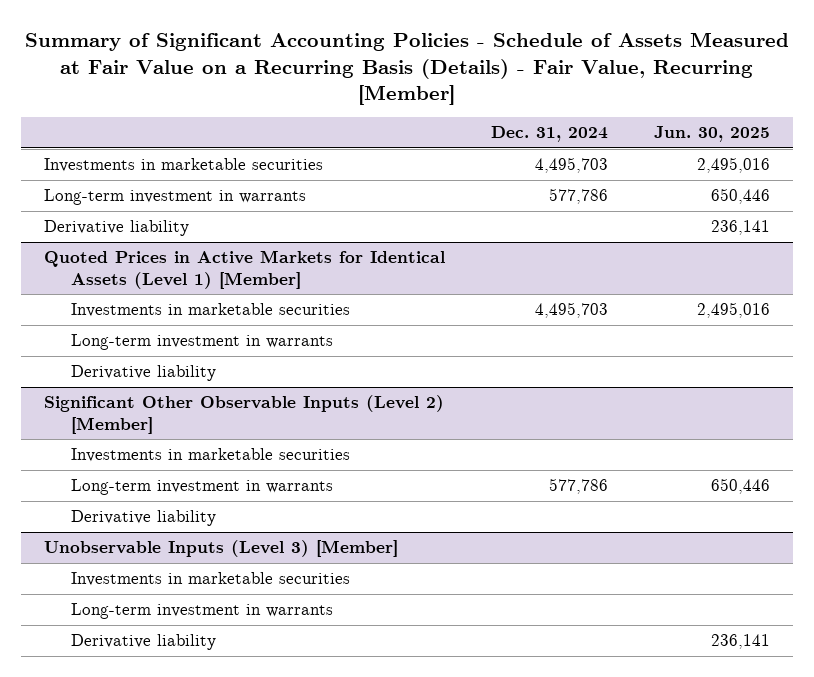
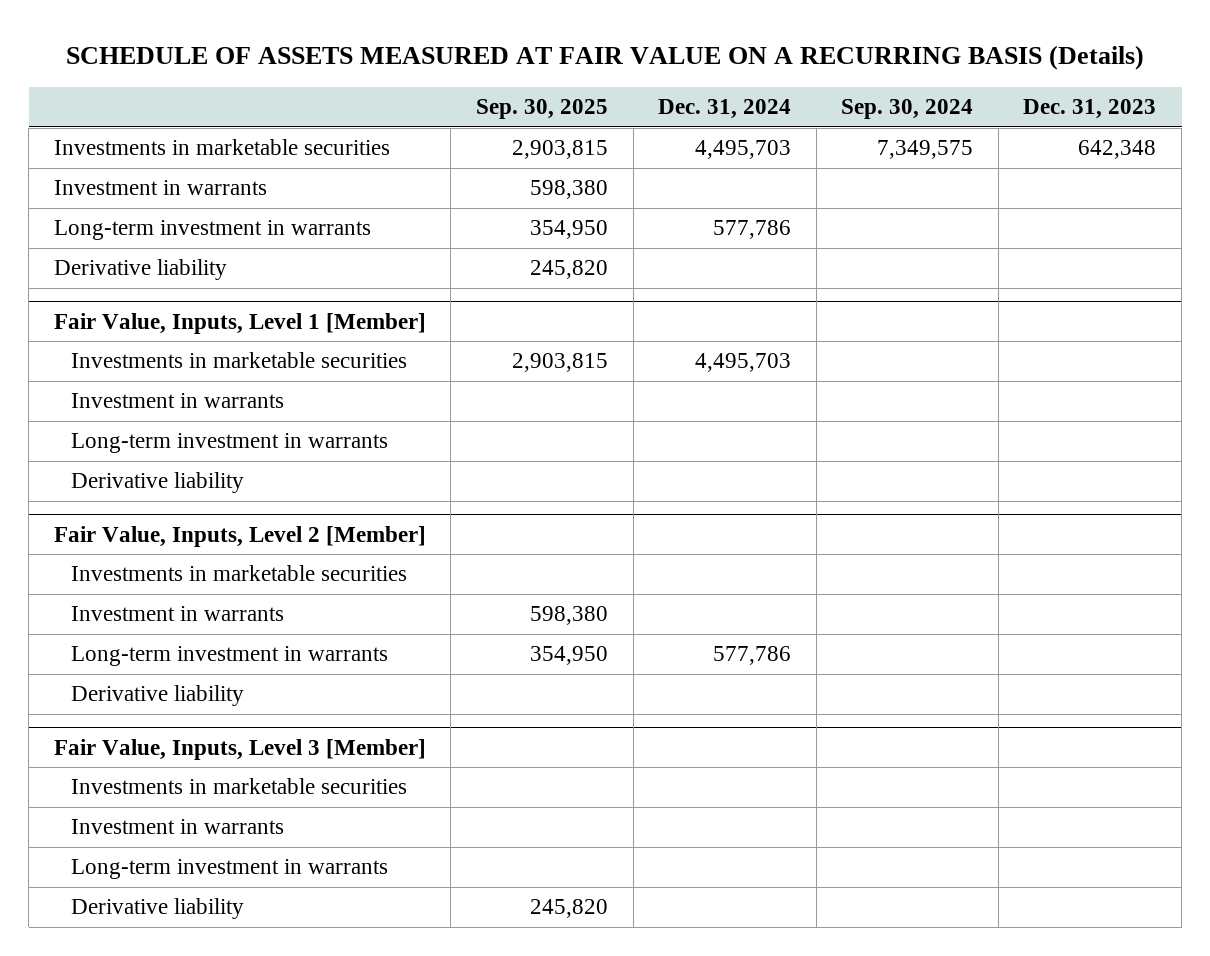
[24,32,789,106] Summary of Significant Accounting Policies - Schedule of Assets Measured at Fair Value on a Recurring Basis (Details) - Fair Value, Recurring [Member] -> [66,45,1145,71] SCHEDULE OF ASSETS MEASURED AT FAIR VALUE ON A RECURRING BASIS (Details)
[653,126,770,143] Jun. 30, 2025 -> none
none -> [476,99,609,120] Sep. 30, 2025
none -> [841,99,974,120] Sep. 30, 2024
none -> [1023,99,1157,120] Dec. 31, 2023
none -> [53,180,267,196] Investment in warrants
[43,250,445,289] Quoted Prices in Active Markets for Identical Assets (Level 1) [Member] -> [53,312,426,334] Fair Value, Inputs, Level 1 [Member]
none -> [70,393,284,409] Investment in warrants
[43,395,444,434] Significant Other Observable Inputs (Level 2) [Member] -> [53,525,426,547] Fair Value, Inputs, Level 2 [Member]
none -> [70,606,284,622] Investment in warrants
[43,540,398,558] Unobservable Inputs (Level 3) [Member] -> [53,738,426,760] Fair Value, Inputs, Level 3 [Member]
none -> [70,819,284,835] Investment in warrants

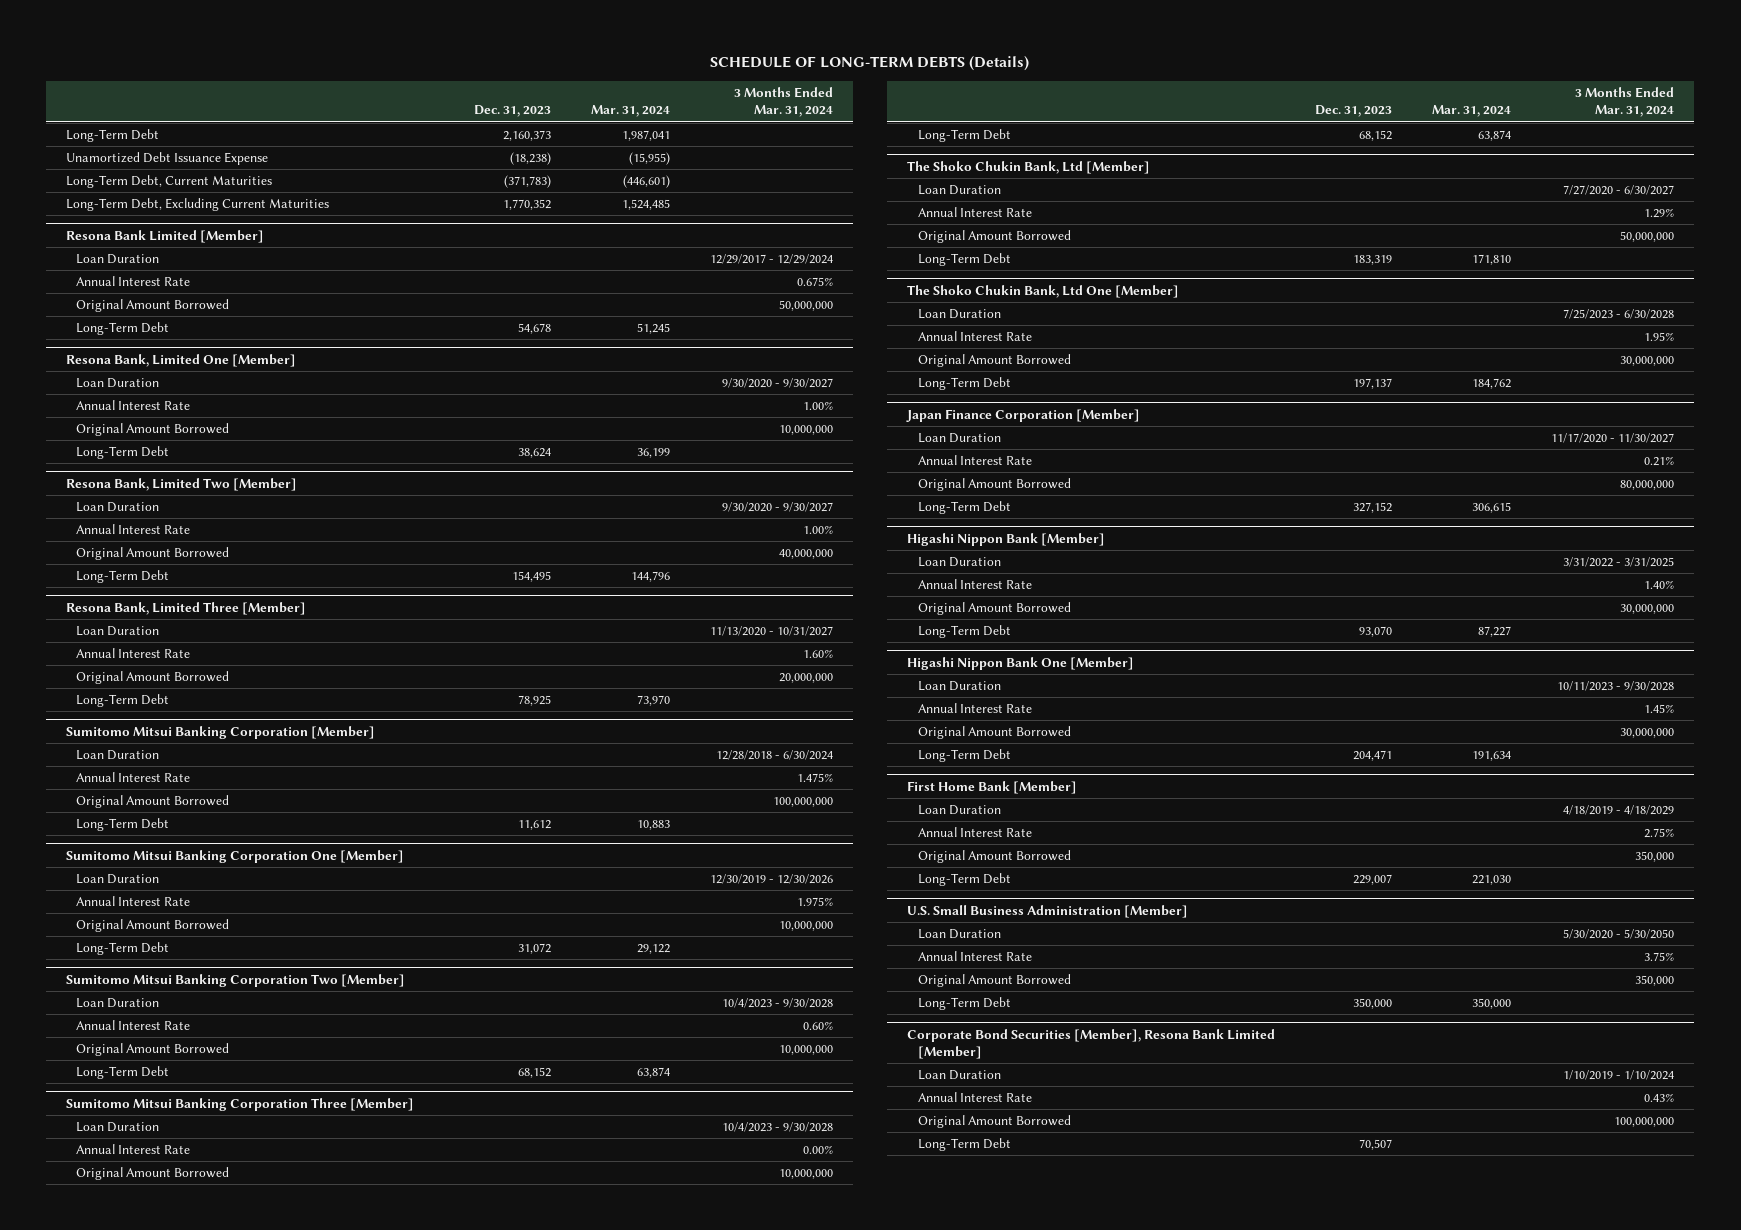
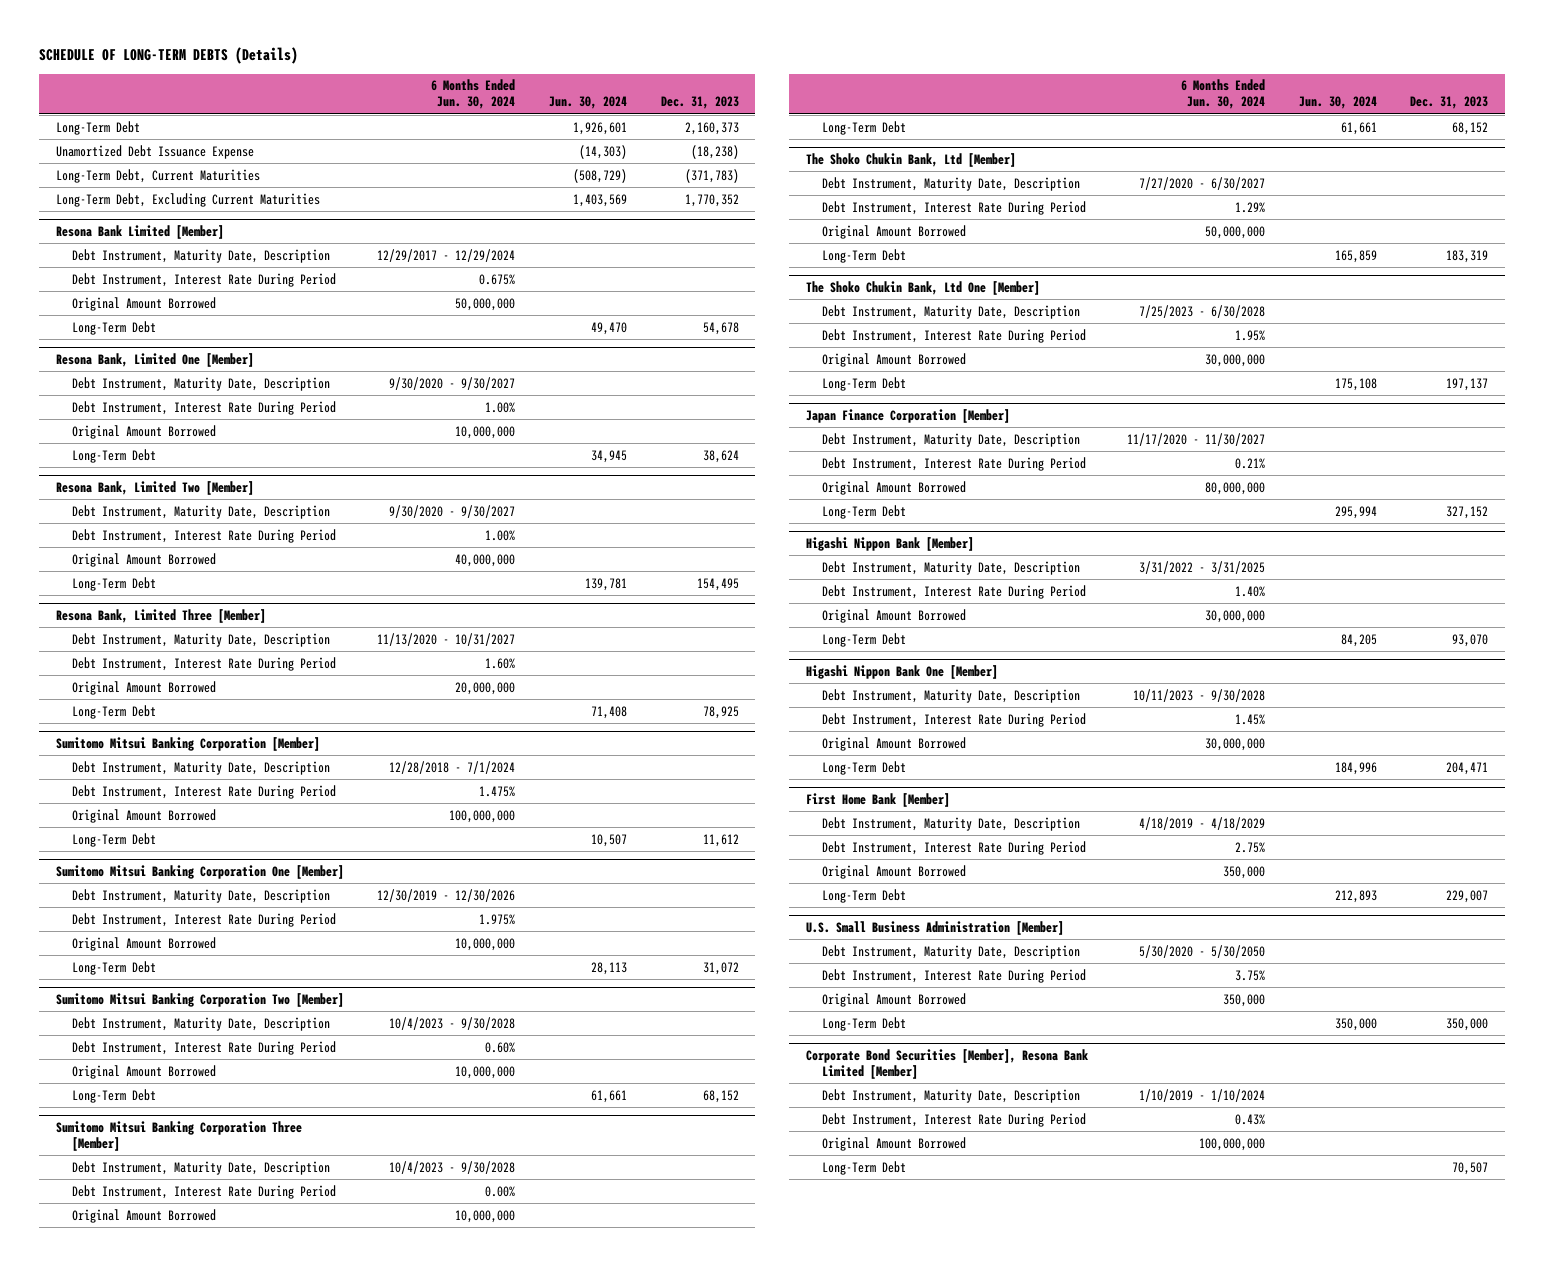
[591,105,671,118] Mar. 31, 2024 -> none
[734,86,834,118] 3 Months Ended Mar. 31, 2024 -> none
none -> [431,79,516,110] 6 Months Ended Jun. 30, 2024
none -> [549,96,628,110] Jun. 30, 2024
[76,254,160,265] Loan Duration -> [72,248,331,263] Debt Instrument, Maturity Date, Description
[76,276,191,287] Annual Interest Rate -> [72,272,337,287] Debt Instrument, Interest Rate During Period
[76,378,160,389] Loan Duration -> [72,376,331,391] Debt Instrument, Maturity Date, Description
[76,400,191,411] Annual Interest Rate -> [72,400,337,415] Debt Instrument, Interest Rate During Period
[76,502,160,513] Loan Duration -> [72,504,331,519] Debt Instrument, Maturity Date, Description
[76,524,191,535] Annual Interest Rate -> [72,528,337,543] Debt Instrument, Interest Rate During Period
[76,626,160,637] Loan Duration -> [72,632,331,647] Debt Instrument, Maturity Date, Description
[76,648,191,659] Annual Interest Rate -> [72,656,337,671] Debt Instrument, Interest Rate During Period
[76,750,160,761] Loan Duration -> [72,760,331,775] Debt Instrument, Maturity Date, Description
[76,772,191,783] Annual Interest Rate -> [72,784,337,799] Debt Instrument, Interest Rate During Period
[76,874,160,885] Loan Duration -> [72,888,331,903] Debt Instrument, Maturity Date, Description
[76,896,191,907] Annual Interest Rate -> [72,912,337,927] Debt Instrument, Interest Rate During Period
[76,998,160,1009] Loan Duration -> [72,1016,331,1031] Debt Instrument, Maturity Date, Description
[76,1020,191,1031] Annual Interest Rate -> [72,1040,337,1055] Debt Instrument, Interest Rate During Period
[76,1122,160,1133] Loan Duration -> [72,1160,331,1175] Debt Instrument, Maturity Date, Description
[76,1144,191,1155] Annual Interest Rate -> [72,1184,337,1199] Debt Instrument, Interest Rate During Period
[917,185,1001,196] Loan Duration -> [821,176,1080,191] Debt Instrument, Maturity Date, Description
[917,207,1032,218] Annual Interest Rate -> [821,200,1086,215] Debt Instrument, Interest Rate During Period
[917,309,1001,320] Loan Duration -> [821,304,1080,319] Debt Instrument, Maturity Date, Description
[917,331,1032,342] Annual Interest Rate -> [821,328,1086,343] Debt Instrument, Interest Rate During Period
[917,433,1001,444] Loan Duration -> [821,432,1080,447] Debt Instrument, Maturity Date, Description
[917,455,1032,466] Annual Interest Rate -> [821,456,1086,471] Debt Instrument, Interest Rate During Period
[917,557,1001,568] Loan Duration -> [821,560,1080,575] Debt Instrument, Maturity Date, Description
[917,579,1032,590] Annual Interest Rate -> [821,584,1086,599] Debt Instrument, Interest Rate During Period
[917,681,1001,692] Loan Duration -> [821,688,1080,703] Debt Instrument, Maturity Date, Description
[917,703,1032,714] Annual Interest Rate -> [821,712,1086,727] Debt Instrument, Interest Rate During Period
[917,805,1001,816] Loan Duration -> [821,816,1080,831] Debt Instrument, Maturity Date, Description
[917,827,1032,838] Annual Interest Rate -> [821,840,1086,855] Debt Instrument, Interest Rate During Period
[917,929,1001,940] Loan Duration -> [821,944,1080,959] Debt Instrument, Maturity Date, Description
[917,951,1032,962] Annual Interest Rate -> [821,968,1086,983] Debt Instrument, Interest Rate During Period
[917,1070,1001,1081] Loan Duration -> [821,1088,1080,1103] Debt Instrument, Maturity Date, Description
[917,1092,1032,1103] Annual Interest Rate -> [821,1112,1086,1127] Debt Instrument, Interest Rate During Period

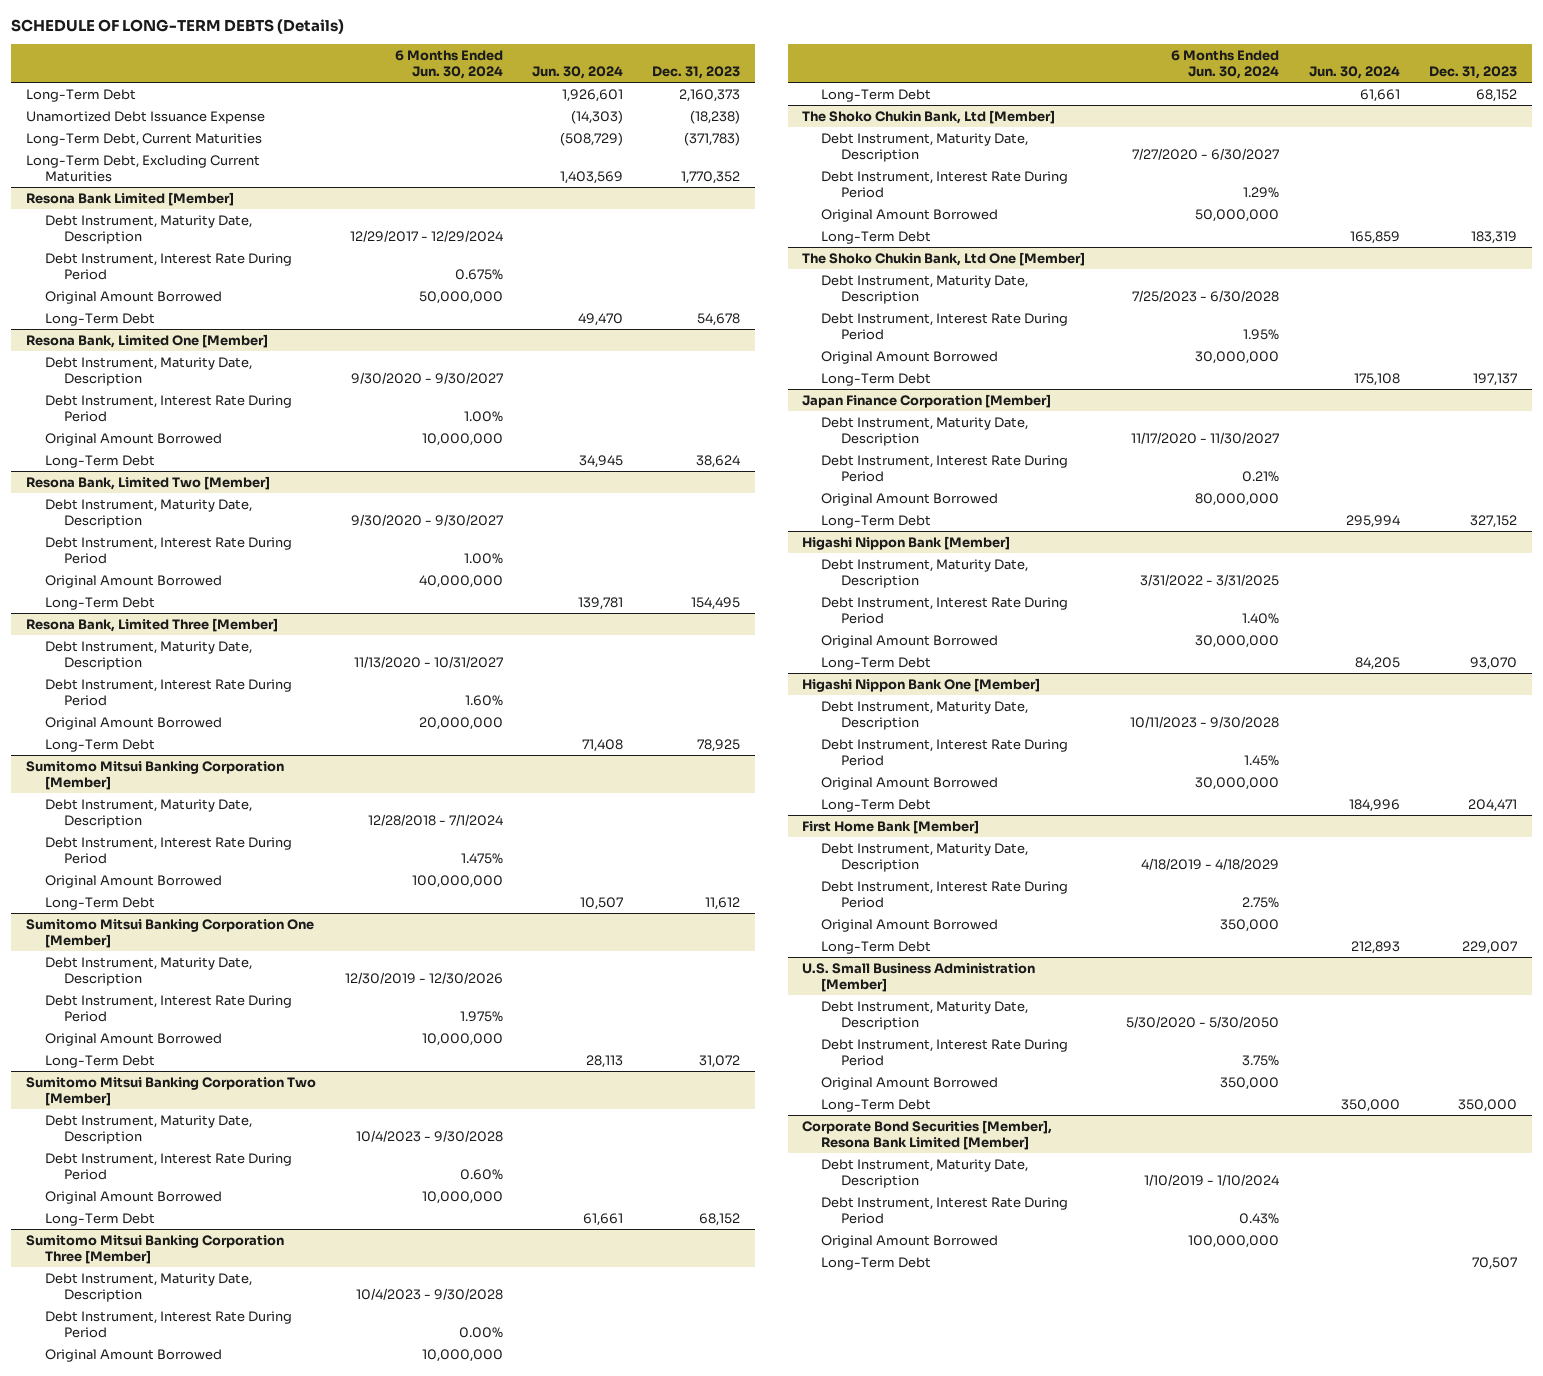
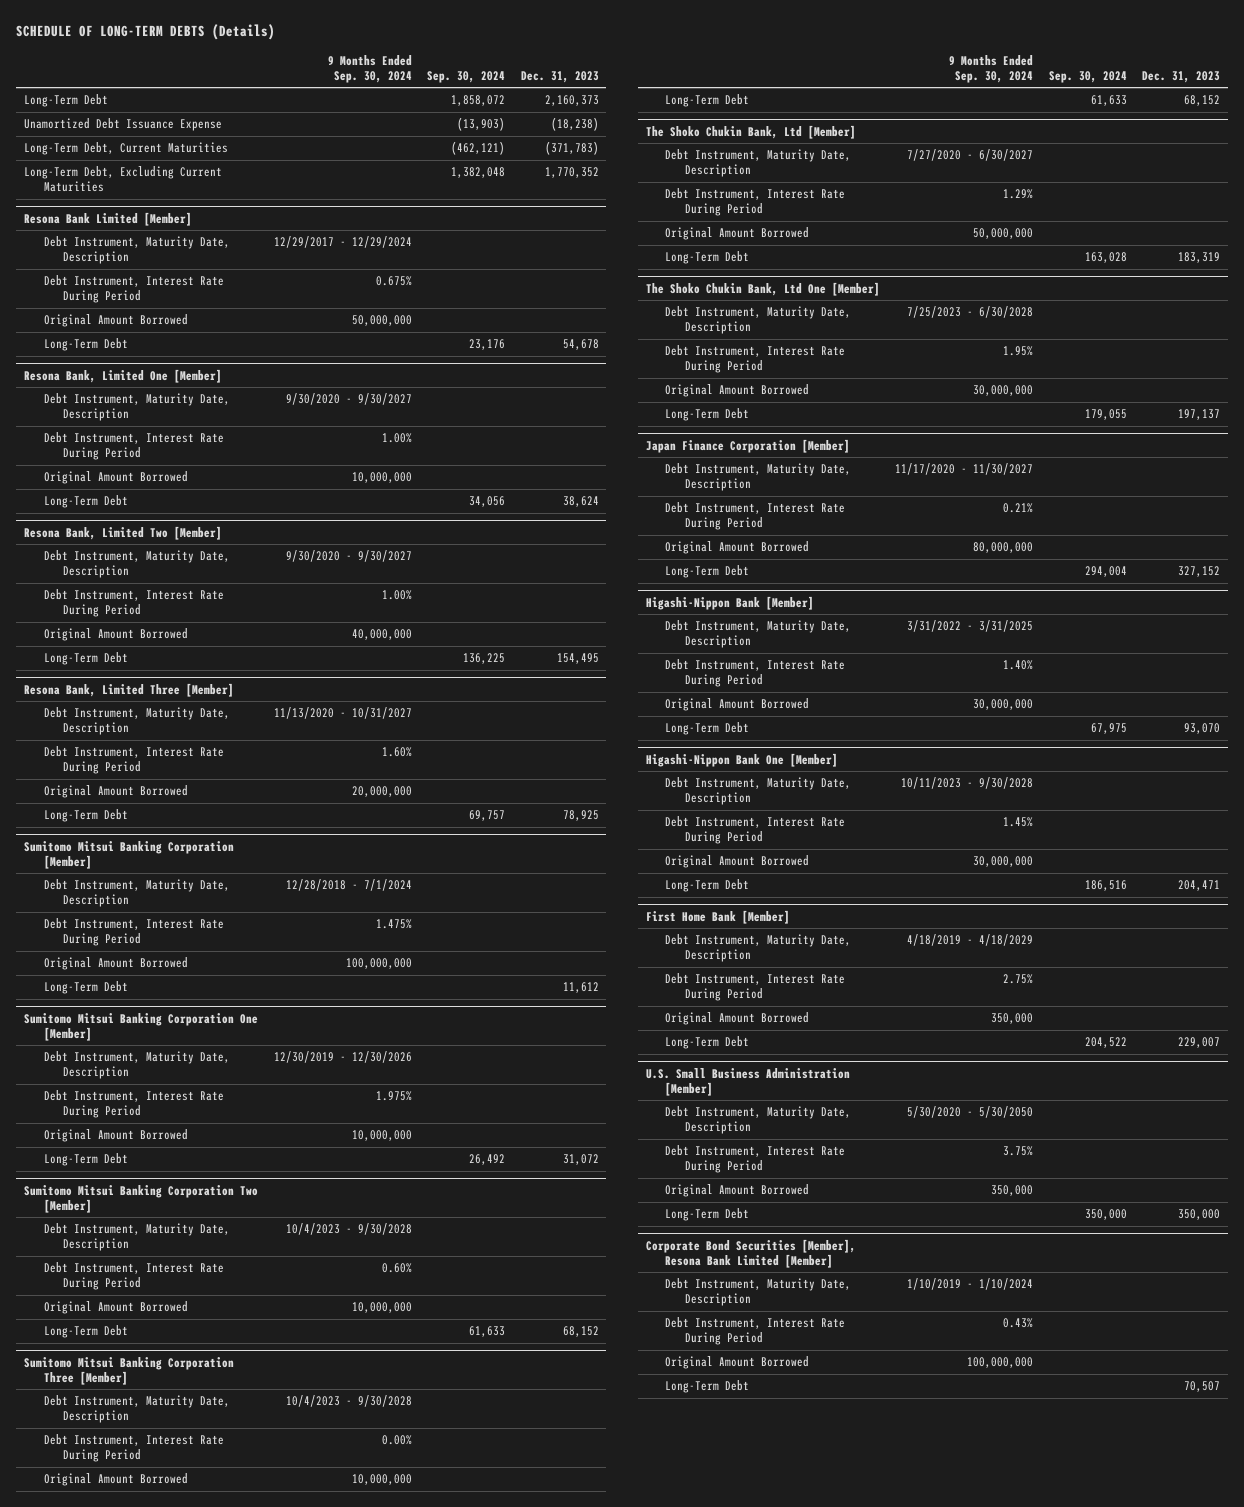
[394,49,503,80] 6 Months Ended Jun. 30, 2024 -> none
[532,66,624,80] Jun. 30, 2024 -> none
none -> [327,54,412,83] 9 Months Ended Sep. 30, 2024
none -> [427,70,506,83] Sep. 30, 2024
[802,535,1011,550] Higashi Nippon Bank [Member] -> [645,595,814,610] Higashi-Nippon Bank [Member]
[802,677,1041,692] Higashi Nippon Bank One [Member] -> [645,752,838,767] Higashi-Nippon Bank One [Member]

